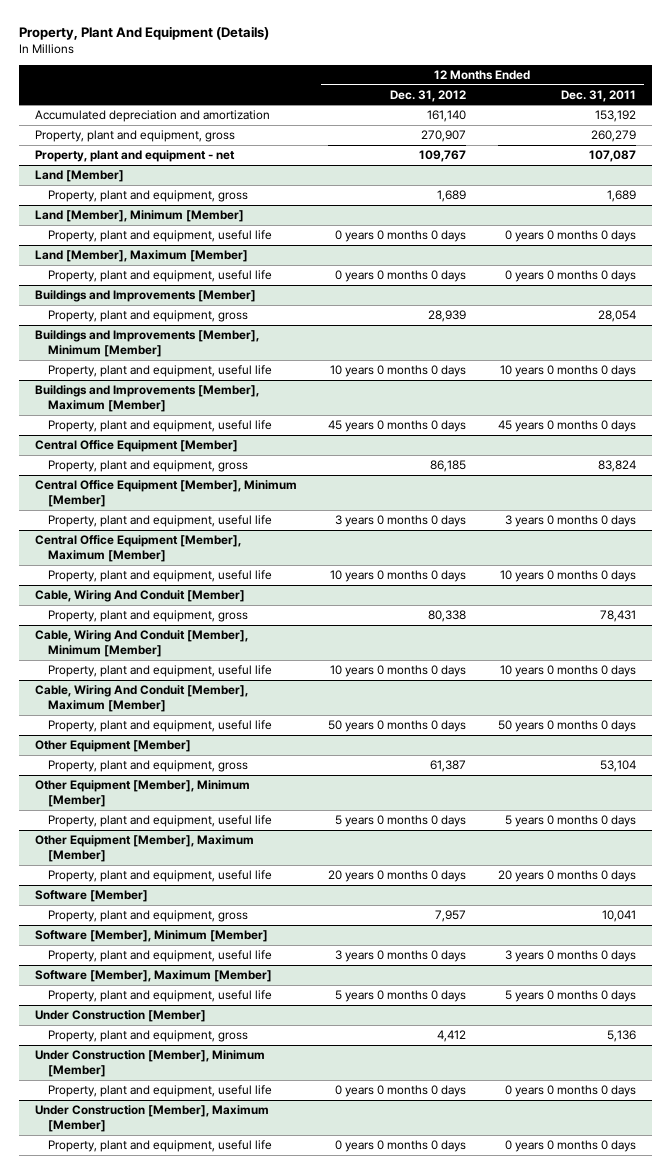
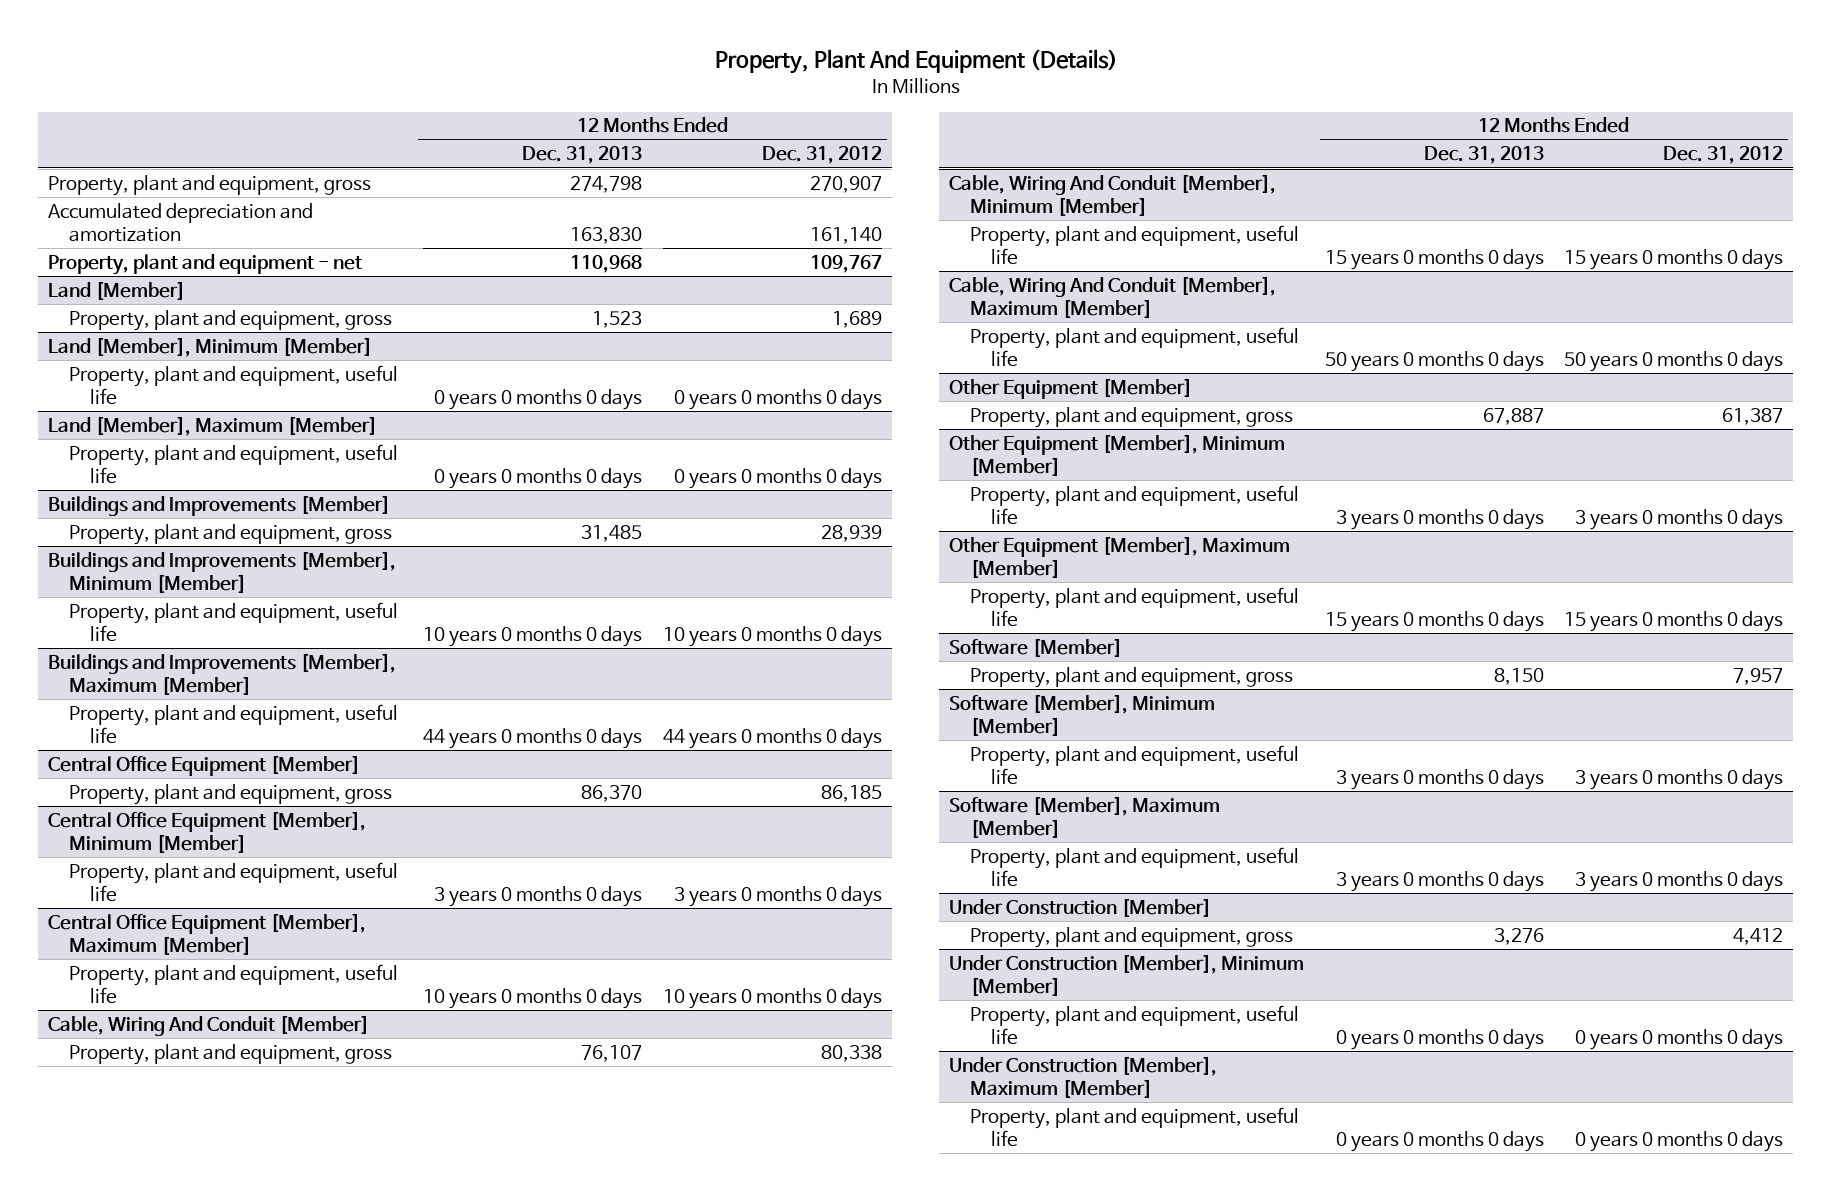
[561,89,637,102] Dec. 31, 2011 -> none
none -> [522,146,643,165] Dec. 31, 2013
[34,110,270,123] Accumulated depreciation and amortization -> [48,202,314,243] Accumulated depreciation and amortization
[328,420,467,433] 45 years 0 months 0 days -> [662,728,882,750] 44 years 0 months 0 days
[330,665,467,678] 10 years 0 months 0 days -> [1564,249,1784,271] 15 years 0 months 0 days
[335,815,467,828] 5 years 0 months 0 days -> [1575,509,1784,531] 3 years 0 months 0 days
[328,870,467,883] 20 years 0 months 0 days -> [1564,611,1784,633] 15 years 0 months 0 days
[335,990,467,1003] 5 years 0 months 0 days -> [1575,871,1784,893] 3 years 0 months 0 days

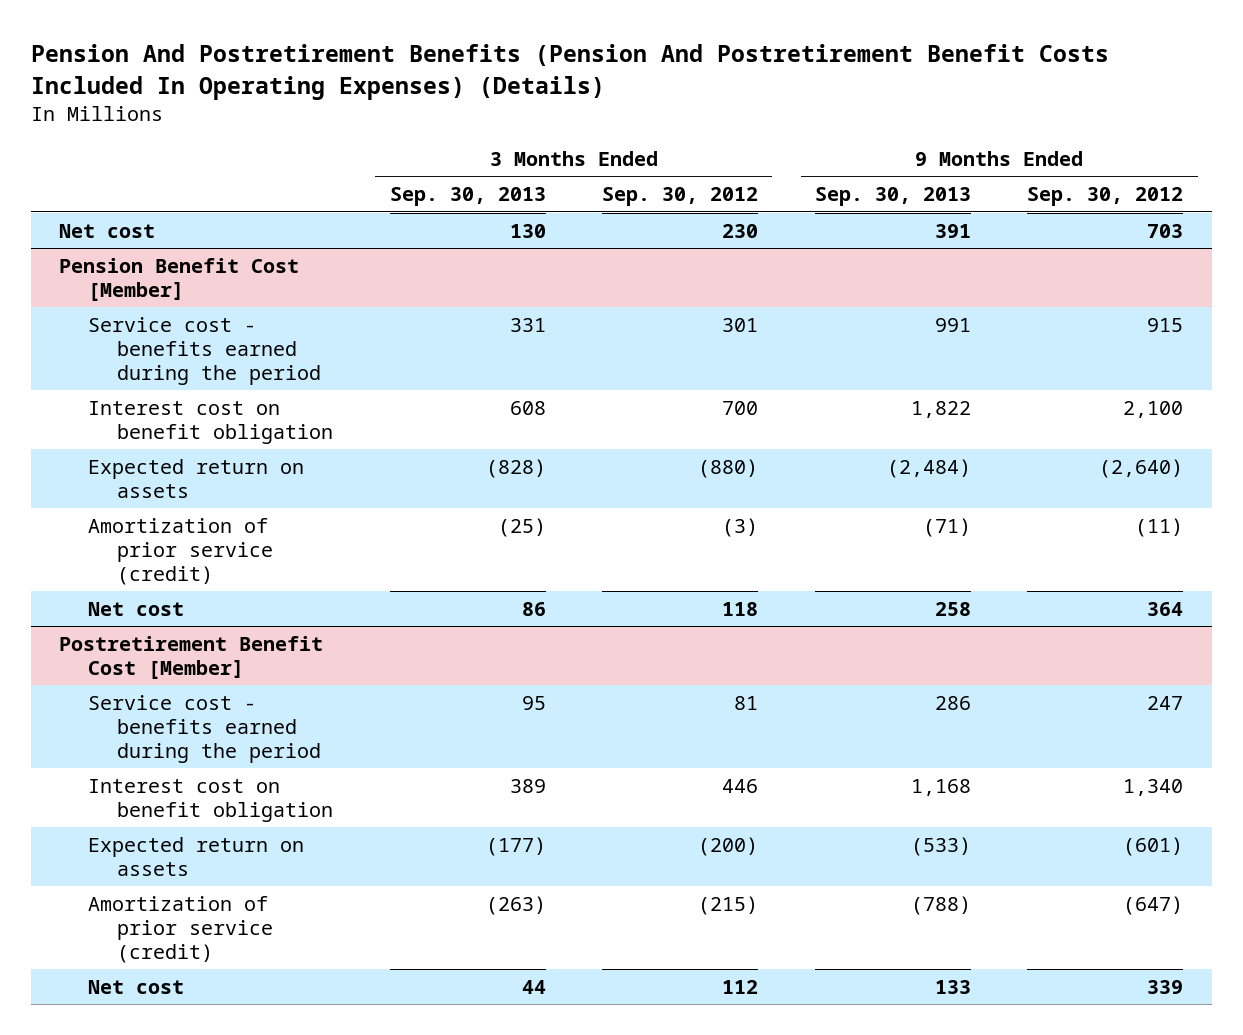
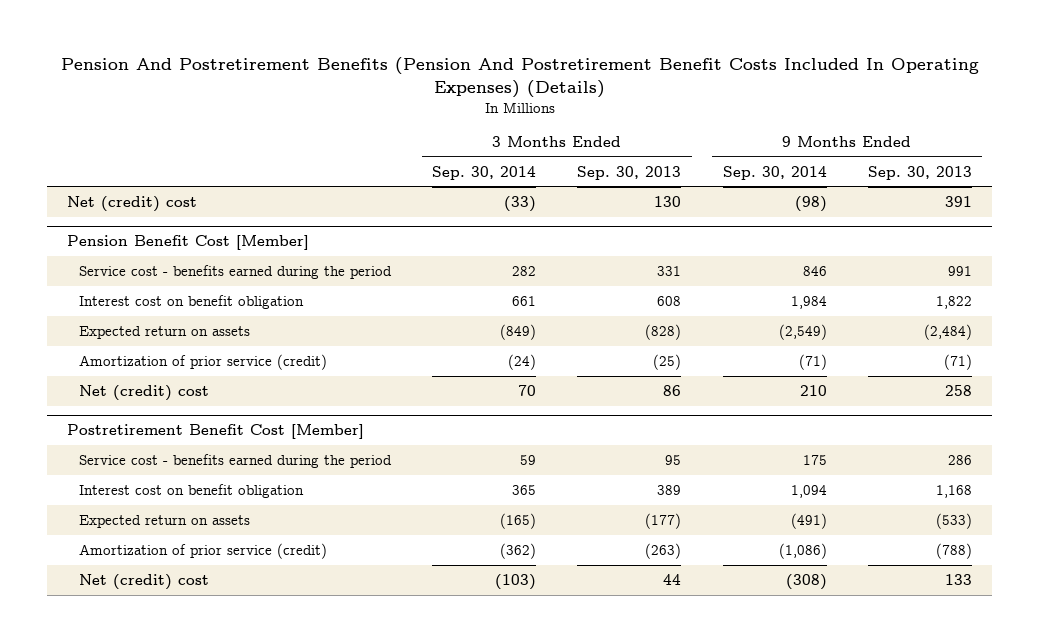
[602,187,759,207] Sep. 30, 2012 -> none
[1027,187,1184,207] Sep. 30, 2012 -> none
none -> [432,165,537,180] Sep. 30, 2014
none -> [722,165,827,180] Sep. 30, 2014
[59,223,156,238] Net cost -> [67,195,198,212] Net (credit) cost
[88,601,185,616] Net cost -> [79,384,210,401] Net (credit) cost
[88,979,185,994] Net cost -> [79,573,210,590] Net (credit) cost

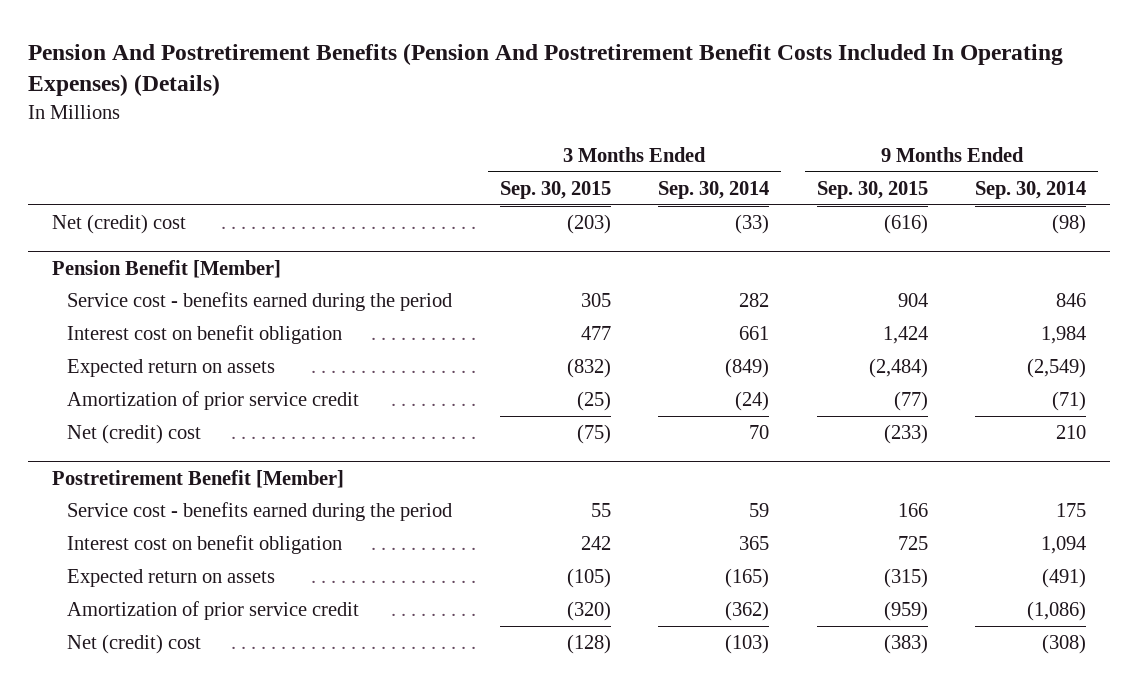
[577,165,682,180] Sep. 30, 2013 -> none
[867,165,972,180] Sep. 30, 2013 -> none
none -> [499,180,611,199] Sep. 30, 2015
none -> [816,180,928,199] Sep. 30, 2015
[67,235,310,251] Pension Benefit Cost [Member] -> [51,259,281,278] Pension Benefit [Member]
[79,353,328,370] Amortization of prior service (credit) -> [67,391,360,411] Amortization of prior service credit
[67,424,365,440] Postretirement Benefit Cost [Member] -> [51,469,344,488] Postretirement Benefit [Member]
[79,542,328,559] Amortization of prior service (credit) -> [67,601,360,621] Amortization of prior service credit

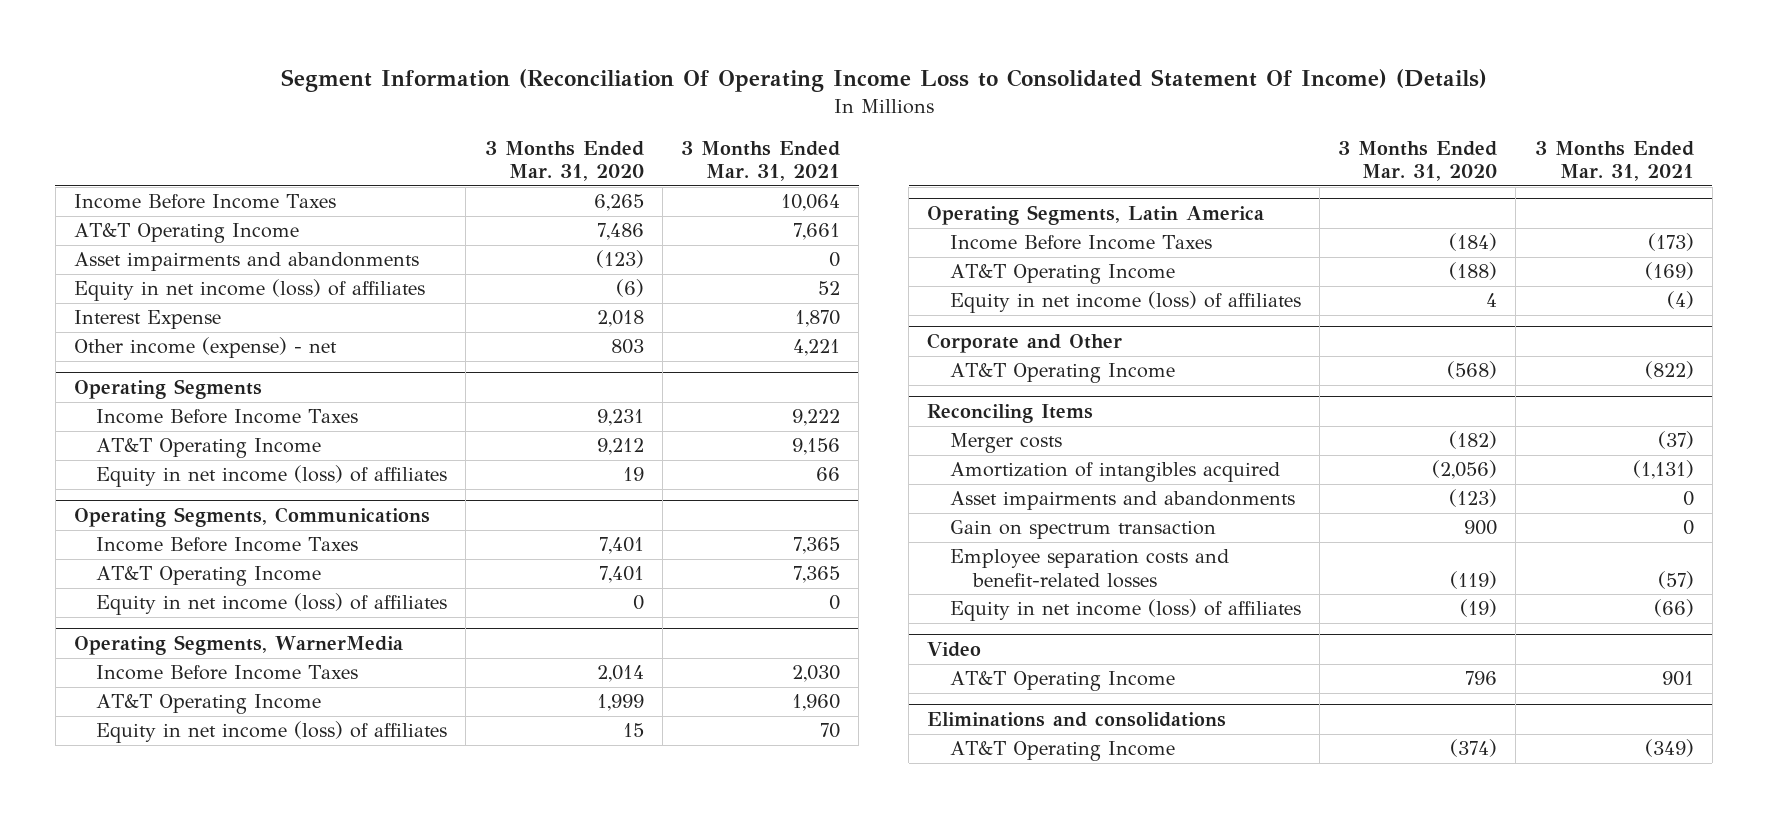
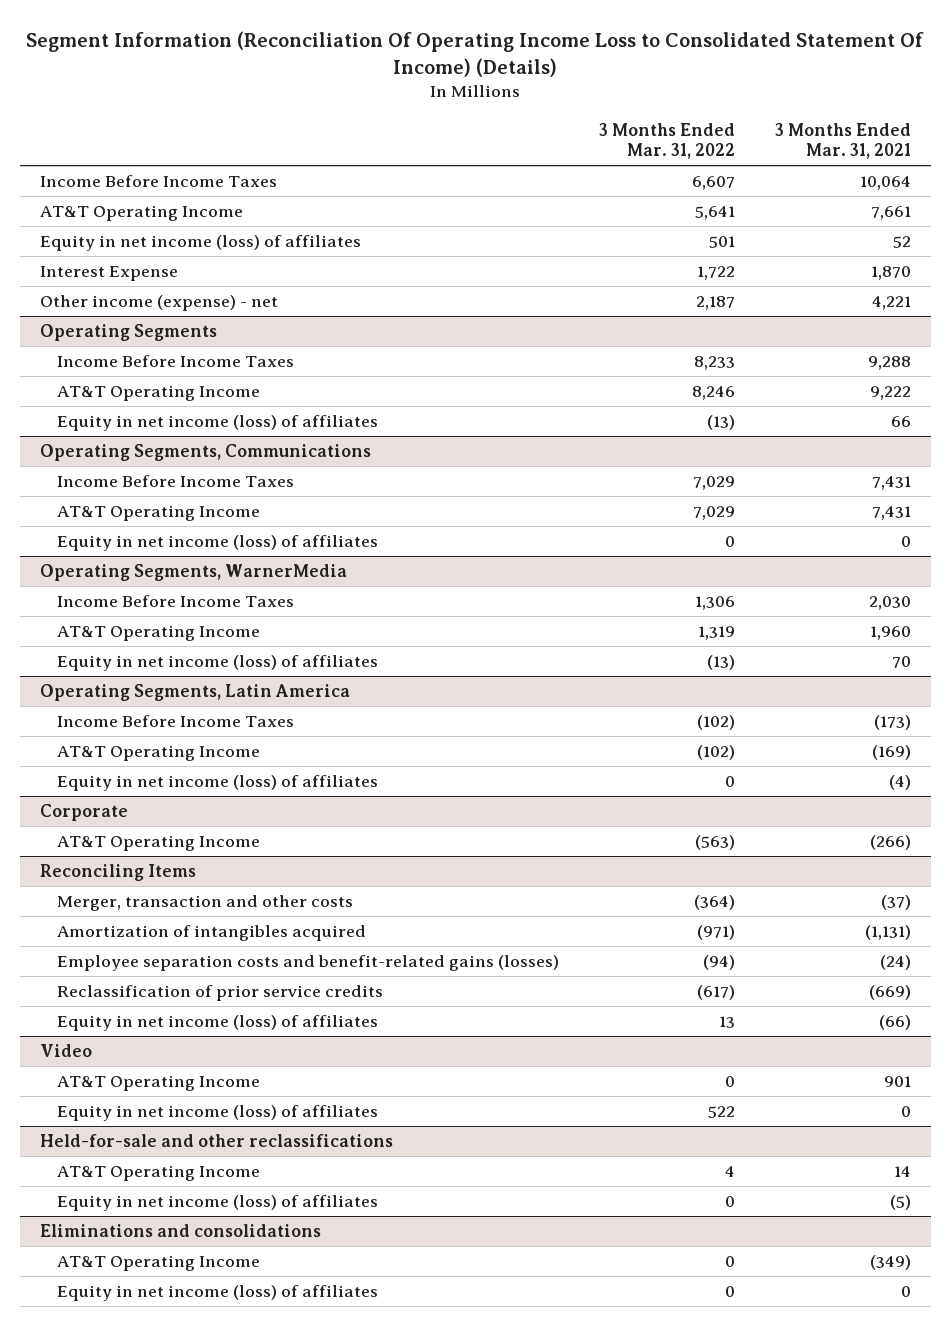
[484,140,644,182] 3 Months Ended Mar. 31, 2020 -> none
none -> [599,122,736,160] 3 Months Ended Mar. 31, 2022
[73,252,419,272] Asset impairments and abandonments -> none
[791,409,840,427] 9,222 -> [868,356,912,371] 9,288
[791,438,840,456] 9,156 -> [870,386,912,401] 9,222
[792,537,840,555] 7,365 -> [872,476,912,491] 7,431
[792,566,840,584] 7,365 -> [872,506,912,521] 7,431
[927,333,1123,354] Corporate and Other -> [39,804,128,822] Corporate
[1644,361,1694,380] (822) -> [870,835,912,851] (266)
[949,433,1062,454] Merger costs -> [57,895,354,912] Merger, transaction and other costs
[949,491,1295,511] Asset impairments and abandonments -> none
[949,520,1216,540] Gain on spectrum transaction -> none
[949,549,1229,588] Employee separation costs and benefit-related losses -> [57,955,560,972] Employee separation costs and benefit-related gains (losses)
[1657,570,1694,589] (57) -> [880,955,912,971] (24)
none -> [57,985,384,1002] Reclassification of prior service credits
none -> [57,1105,379,1122] Equity in net income (loss) of affiliates
none -> [39,1134,393,1148] Held-for-sale and other reclassifications
none -> [57,1165,261,1182] AT&T Operating Income
none -> [57,1195,379,1212] Equity in net income (loss) of affiliates
none -> [57,1285,379,1302] Equity in net income (loss) of affiliates

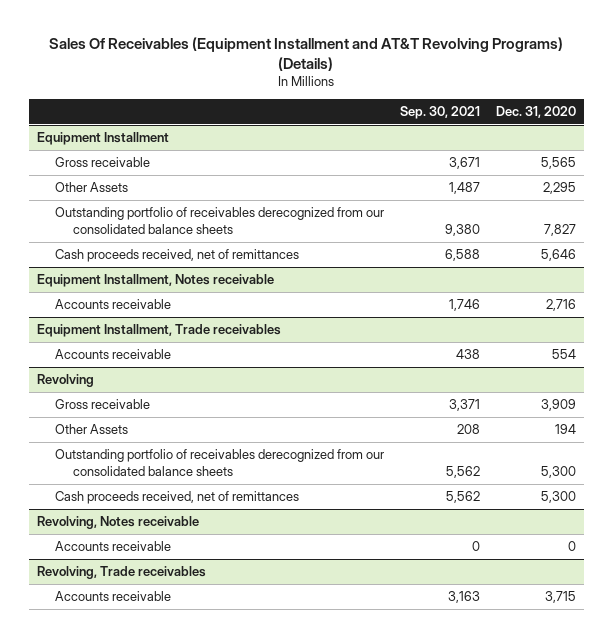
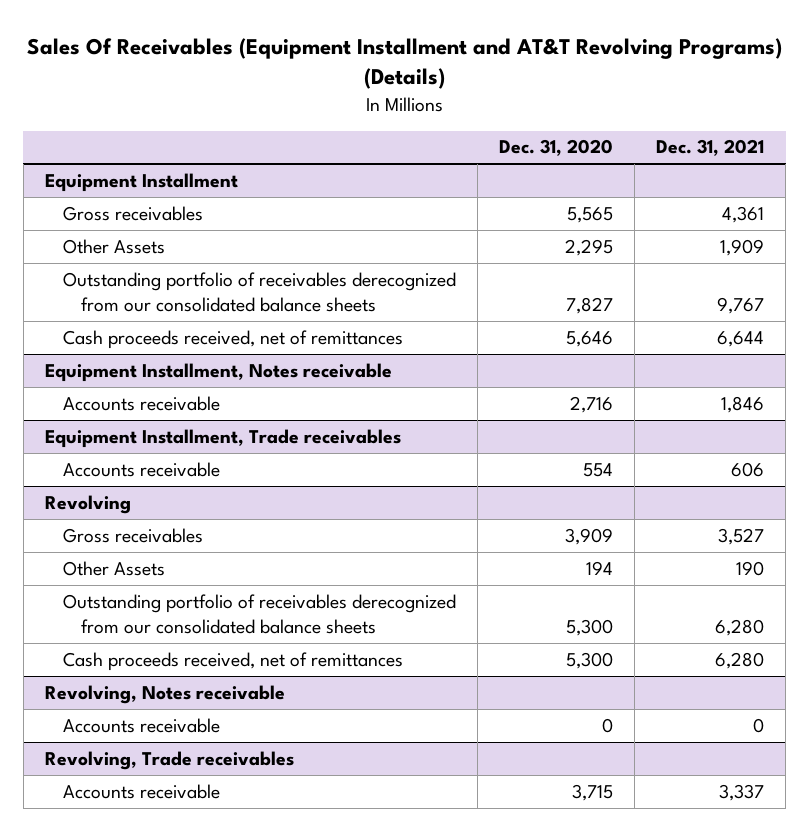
[399,106,480,120] Sep. 30, 2021 -> none
none -> [656,139,765,157] Dec. 31, 2021
[54,157,150,168] Gross receivable -> [63,205,204,221] Gross receivables
[54,399,150,410] Gross receivable -> [63,527,204,543] Gross receivables

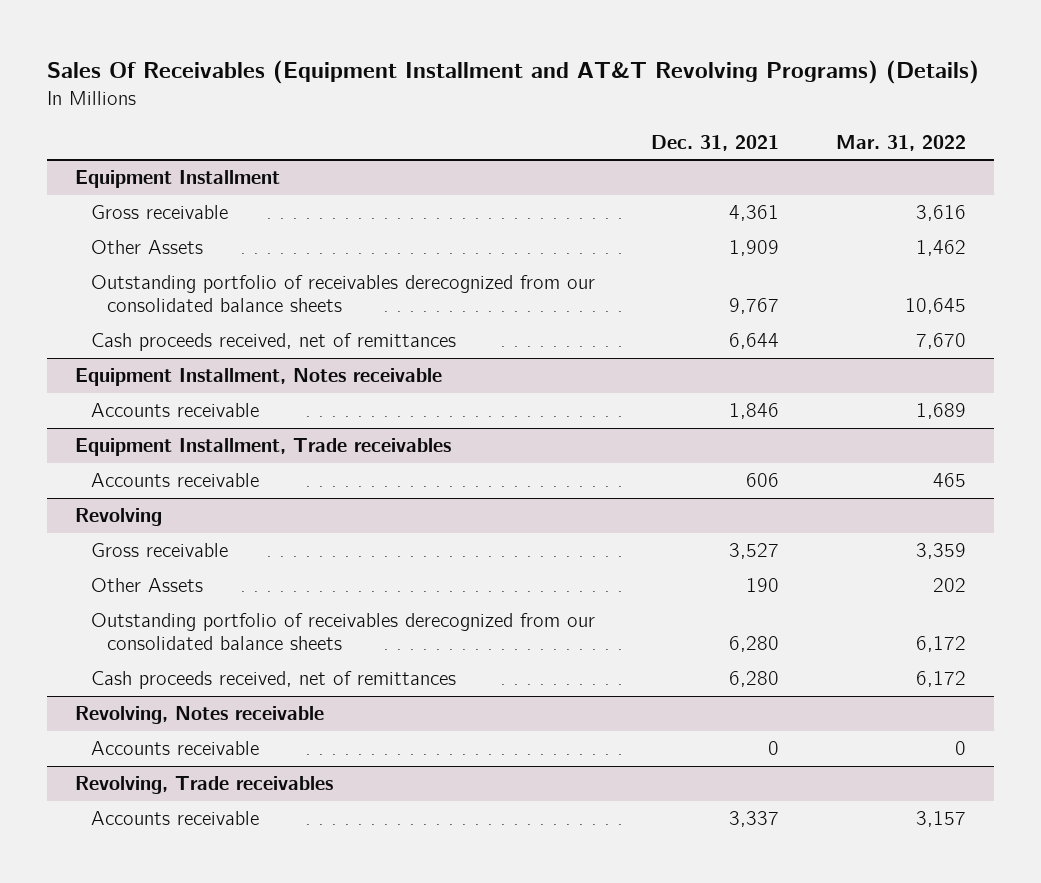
[499,139,614,157] Dec. 31, 2020 -> none
none -> [835,134,966,151] Mar. 31, 2022
[63,205,204,221] Gross receivables -> [90,205,228,220] Gross receivable
[63,527,204,543] Gross receivables -> [90,543,228,558] Gross receivable

